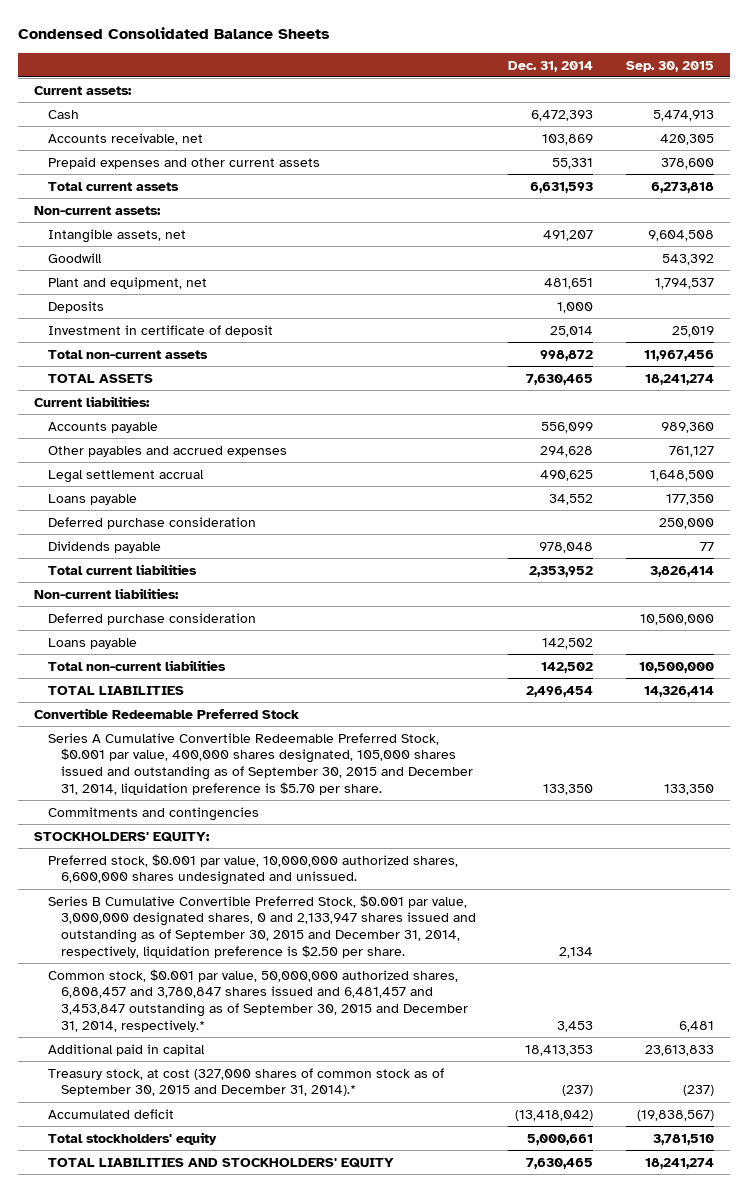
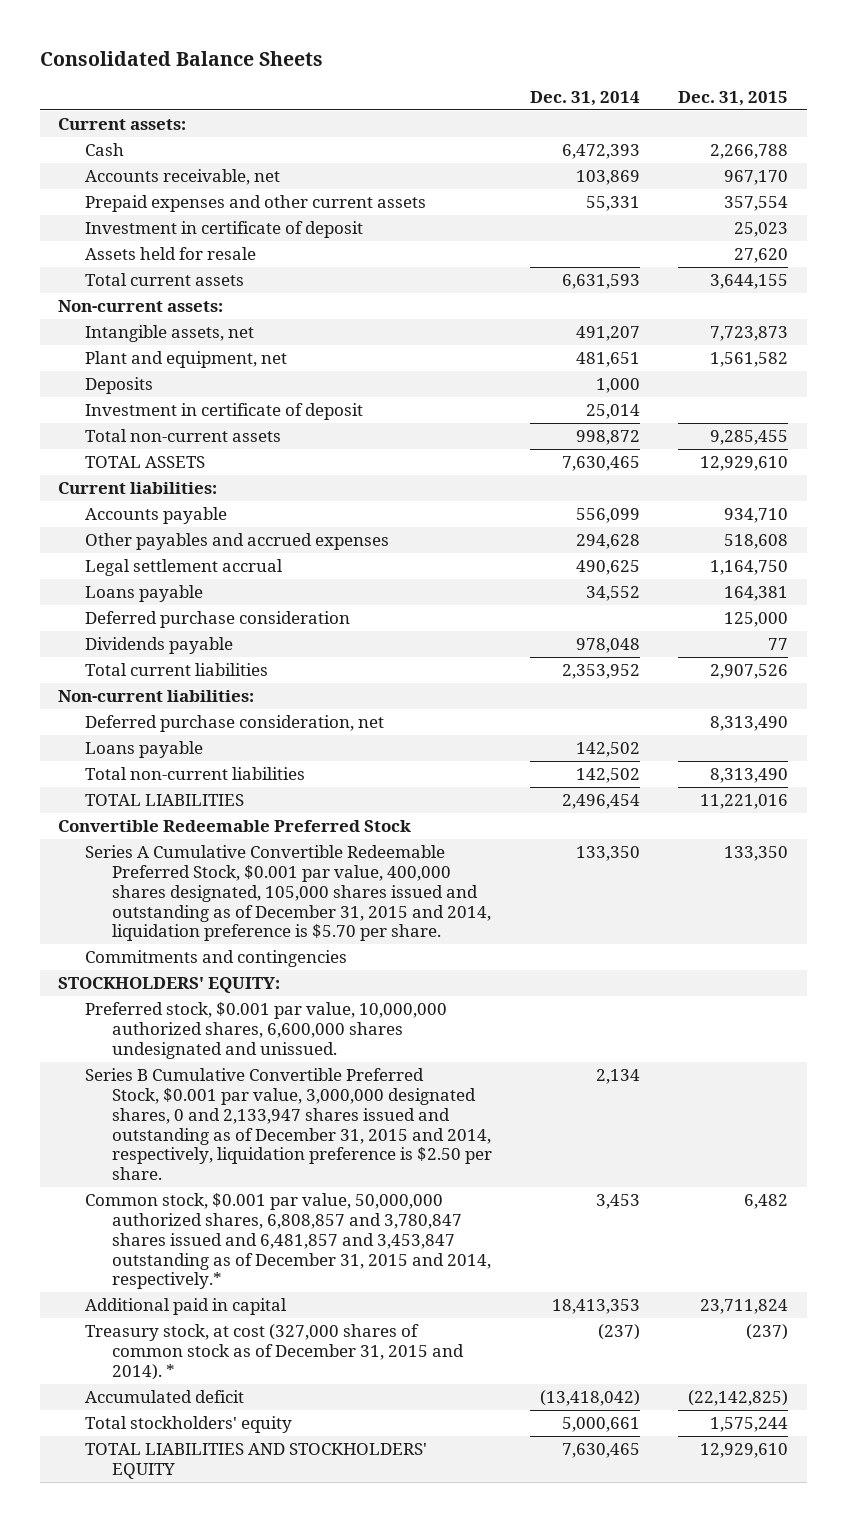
[17,27,330,40] Condensed Consolidated Balance Sheets -> [39,51,323,67] Consolidated Balance Sheets
[625,60,714,72] Sep. 30, 2015 -> none
none -> [678,90,789,106] Dec. 31, 2015
none -> [85,221,364,239] Investment in certificate of deposit
none -> [85,247,257,261] Assets held for resale
[47,252,102,263] Goodwill -> none
[47,612,256,625] Deferred purchase consideration -> [85,715,385,733] Deferred purchase consideration, net
[47,732,473,795] Series A Cumulative Convertible Redeemable Preferred Stock, $0.001 par value, 400,000 shares designated, 105,000 shares issued and outstanding as of September 30, 2015 and December 31, 2014, liquidation preference is $5.70 per share. -> [85,845,492,942] Series A Cumulative Convertible Redeemable Preferred Stock, $0.001 par value, 400,000 shares designated, 105,000 shares issued and outstanding as of December 31, 2015 and 2014, liquidation preference is $5.70 per share.
[47,894,476,958] Series B Cumulative Convertible Preferred Stock, $0.001 par value, 3,000,000 designated shares, 0 and 2,133,947 shares issued and outstanding as of September 30, 2015 and December 31, 2014, respectively, liquidation preference is $2.50 per share. -> [85,1068,493,1181] Series B Cumulative Convertible Preferred Stock, $0.001 par value, 3,000,000 designated shares, 0 and 2,133,947 shares issued and outstanding as of December 31, 2015 and 2014, respectively, liquidation preference is $2.50 per share.
[47,968,468,1032] Common stock, $0.001 par value, 50,000,000 authorized shares, 6,808,457 and 3,780,847 shares issued and 6,481,457 and 3,453,847 outstanding as of September 30, 2015 and December 31, 2014, respectively.* -> [85,1193,492,1290] Common stock, $0.001 par value, 50,000,000 authorized shares, 6,808,857 and 3,780,847 shares issued and 6,481,857 and 3,453,847 outstanding as of December 31, 2015 and 2014, respectively.*
[47,1067,444,1097] Treasury stock, at cost (327,000 shares of common stock as of September 30, 2015 and December 31, 2014).* -> [85,1324,465,1380] Treasury stock, at cost (327,000 shares of common stock as of December 31, 2015 and 2014). *

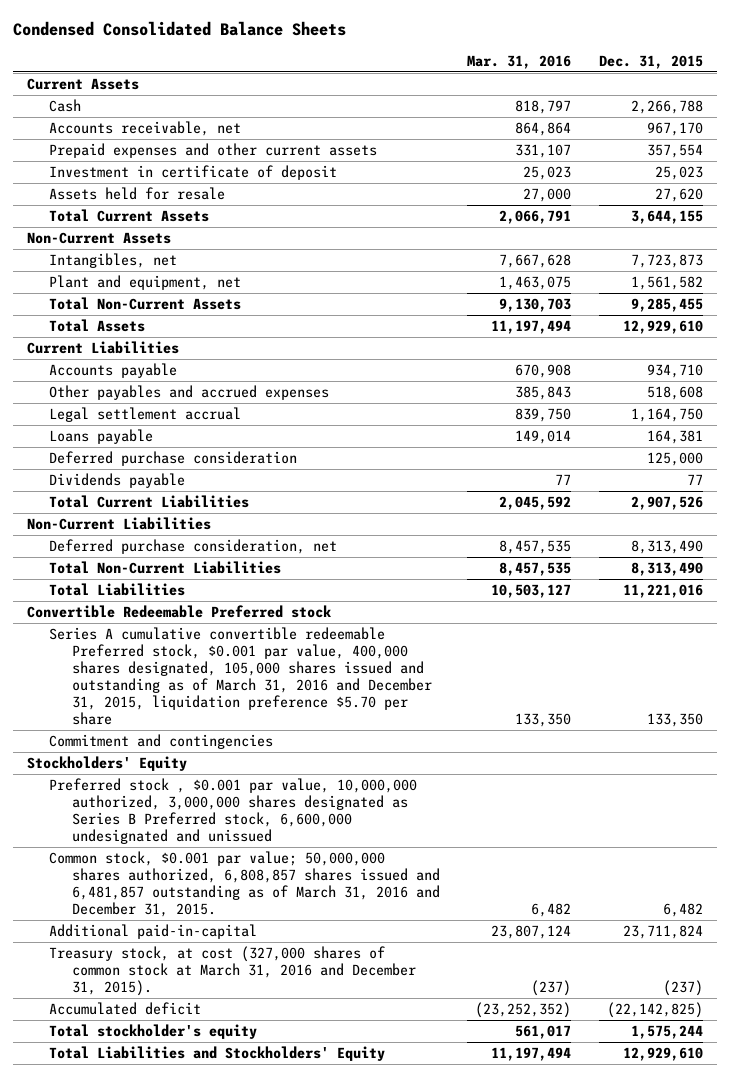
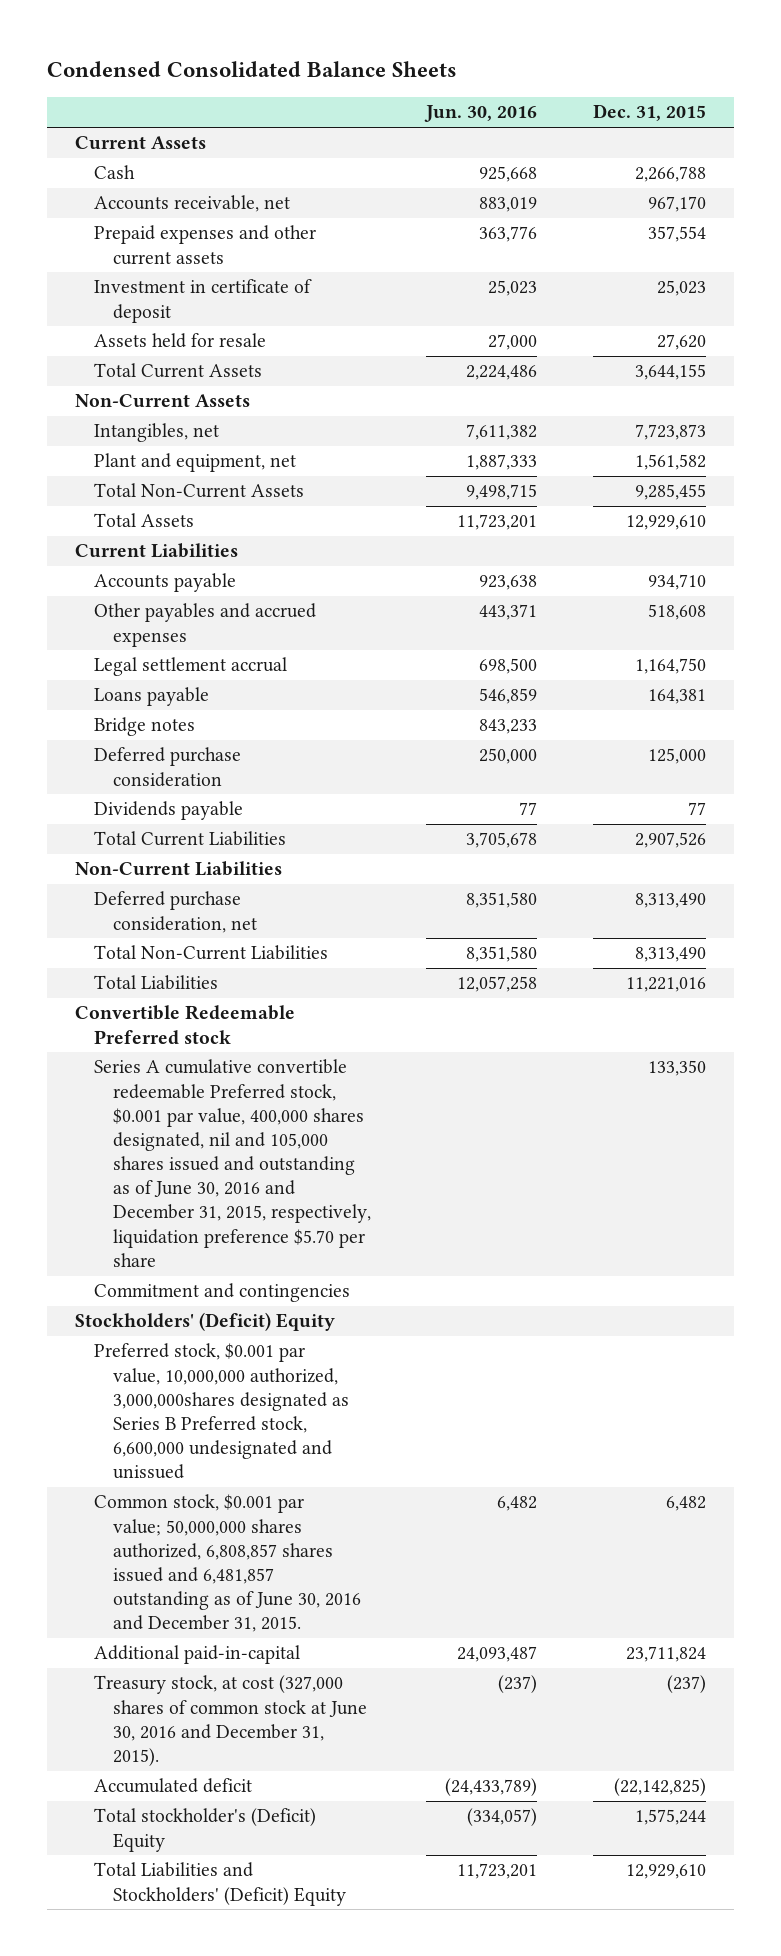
[467,54,572,69] Mar. 31, 2016 -> none
none -> [424,105,538,123] Jun. 30, 2016
none -> [93,717,195,737] Bridge notes
[49,627,432,725] Series A cumulative convertible redeemable Preferred stock, $0.001 par value, 400,000 shares designated, 105,000 shares issued and outstanding as of March 31, 2016 and December 31, 2015, liquidation preference $5.70 per share -> [93,1059,371,1267] Series A cumulative convertible redeemable Preferred stock, $0.001 par value, 400,000 shares designated, nil and 105,000 shares issued and outstanding as of June 30, 2016 and December 31, 2015, respectively, liquidation preference $5.70 per share
[26,756,187,772] Stockholders' Equity -> [75,1312,336,1332] Stockholders' (Deficit) Equity
[49,778,418,844] Preferred stock , $0.001 par value, 10,000,000 authorized, 3,000,000 shares designated as Series B Preferred stock, 6,600,000 undesignated and unissued -> [93,1343,349,1480] Preferred stock, $0.001 par value, 10,000,000 authorized, 3,000,000shares designated as Series B Preferred stock, 6,600,000 undesignated and unissued
[49,851,440,917] Common stock, $0.001 par value; 50,000,000 shares authorized, 6,808,857 shares issued and 6,481,857 outstanding as of March 31, 2016 and December 31, 2015. -> [93,1494,361,1633] Common stock, $0.001 par value; 50,000,000 shares authorized, 6,808,857 shares issued and 6,481,857 outstanding as of June 30, 2016 and December 31, 2015.
[49,946,416,996] Treasury stock, at cost (327,000 shares of common stock at March 31, 2016 and December 31, 2015). -> [93,1675,367,1766] Treasury stock, at cost (327,000 shares of common stock at June 30, 2016 and December 31, 2015).
[49,1024,258,1040] Total stockholder's equity -> [93,1808,316,1852] Total stockholder's (Deficit) Equity
[49,1046,386,1062] Total Liabilities and Stockholders' Equity -> [93,1862,346,1906] Total Liabilities and Stockholders' (Deficit) Equity

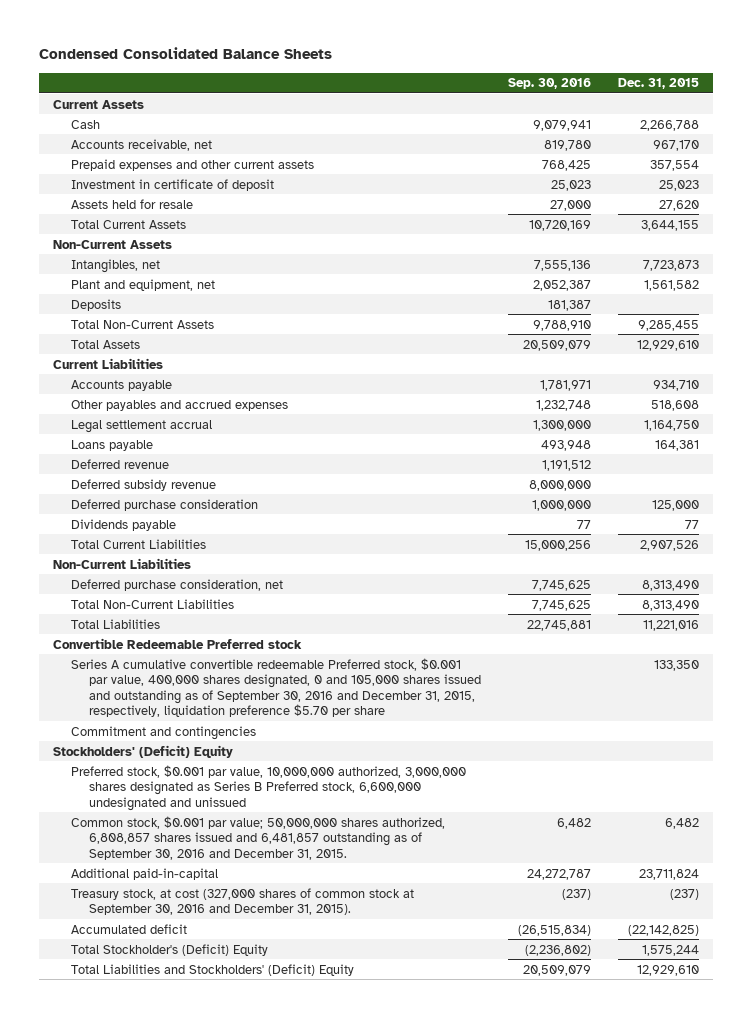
[424,105,538,123] Jun. 30, 2016 -> none
none -> [507,78,591,90] Sep. 30, 2016
none -> [70,298,121,311] Deposits
[93,717,195,737] Bridge notes -> none
none -> [70,458,169,469] Deferred revenue
none -> [70,478,216,491] Deferred subsidy revenue
[93,1059,371,1267] Series A cumulative convertible redeemable Preferred stock, $0.001 par value, 400,000 shares designated, nil and 105,000 shares issued and outstanding as of June 30, 2016 and December 31, 2015, respectively, liquidation preference $5.70 per share -> [70,657,481,718] Series A cumulative convertible redeemable Preferred stock, $0.001 par value, 400,000 shares designated, 0 and 105,000 shares issued and outstanding as of September 30, 2016 and December 31, 2015, respectively, liquidation preference $5.70 per share
[93,1343,349,1480] Preferred stock, $0.001 par value, 10,000,000 authorized, 3,000,000shares designated as Series B Preferred stock, 6,600,000 undesignated and unissued -> [70,764,466,811] Preferred stock, $0.001 par value, 10,000,000 authorized, 3,000,000 shares designated as Series B Preferred stock, 6,600,000 undesignated and unissued
[93,1494,361,1633] Common stock, $0.001 par value; 50,000,000 shares authorized, 6,808,857 shares issued and 6,481,857 outstanding as of June 30, 2016 and December 31, 2015. -> [70,815,445,860] Common stock, $0.001 par value; 50,000,000 shares authorized, 6,808,857 shares issued and 6,481,857 outstanding as of September 30, 2016 and December 31, 2015.
[93,1675,367,1766] Treasury stock, at cost (327,000 shares of common stock at June 30, 2016 and December 31, 2015). -> [70,887,414,916] Treasury stock, at cost (327,000 shares of common stock at September 30, 2016 and December 31, 2015).
[93,1808,316,1852] Total stockholder's (Deficit) Equity -> [70,943,268,956] Total Stockholder's (Deficit) Equity

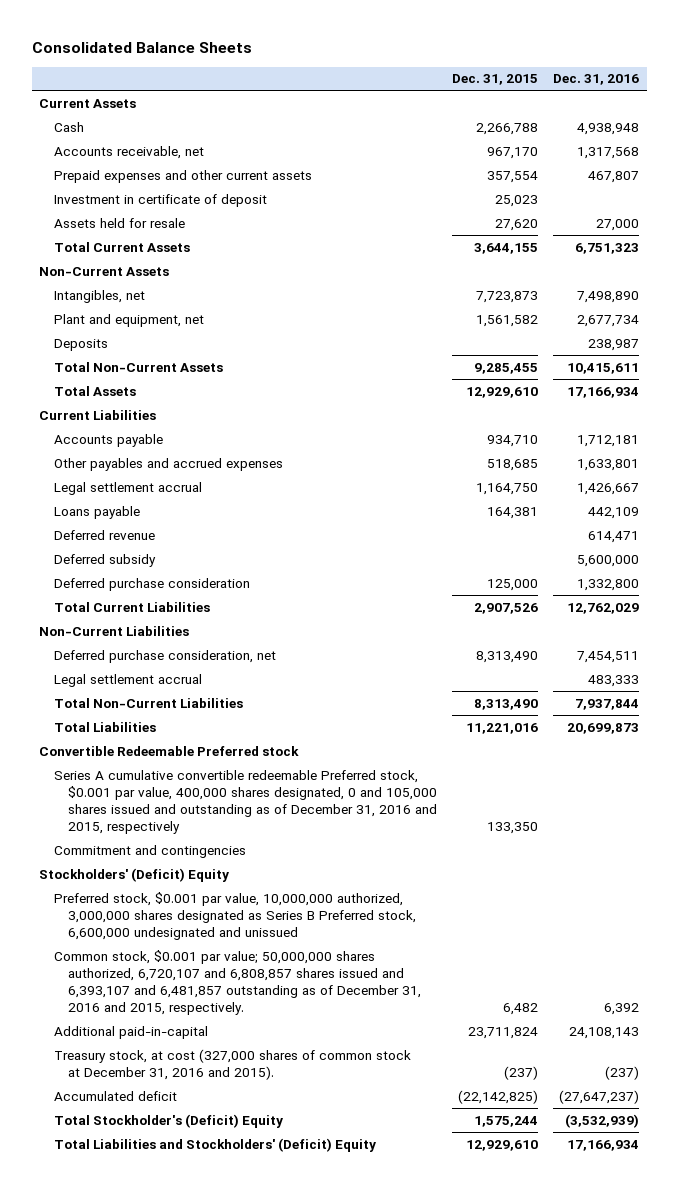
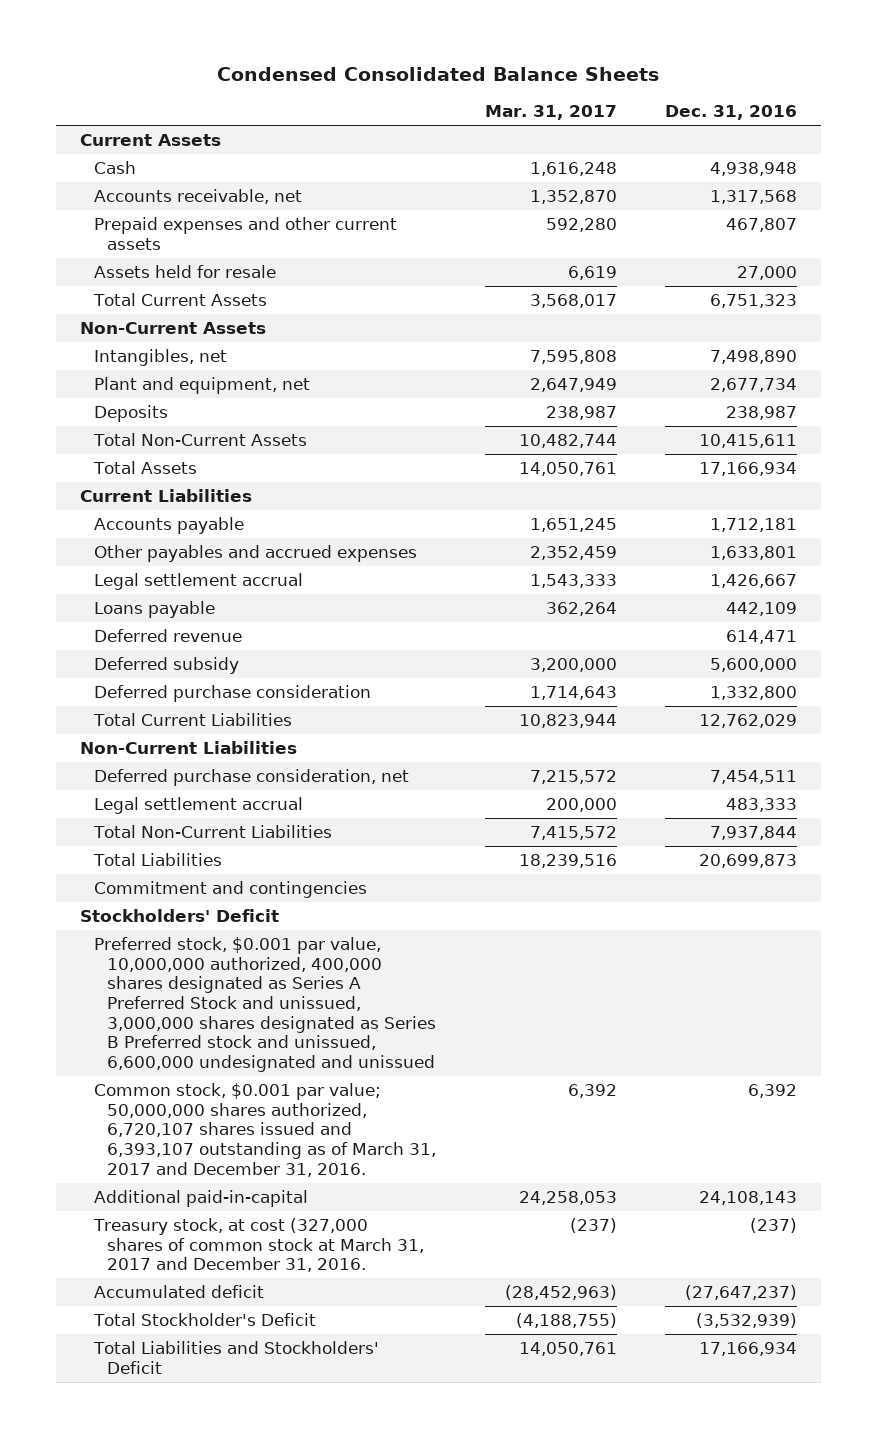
[31,42,252,54] Consolidated Balance Sheets -> [217,66,660,81] Condensed Consolidated Balance Sheets
[452,74,539,86] Dec. 31, 2015 -> none
none -> [484,105,617,121] Mar. 31, 2017
[53,193,267,207] Investment in certificate of deposit -> none
[39,745,300,756] Convertible Redeemable Preferred stock -> none
[53,769,438,835] Series A cumulative convertible redeemable Preferred stock, $0.001 par value, 400,000 shares designated, 0 and 105,000 shares issued and outstanding as of December 31, 2016 and 2015, respectively -> none
[39,867,230,882] Stockholders' (Deficit) Equity -> [79,908,279,922] Stockholders' Deficit
[53,891,417,941] Preferred stock, $0.001 par value, 10,000,000 authorized, 3,000,000 shares designated as Series B Preferred stock, 6,600,000 undesignated and unissued -> [93,936,437,1073] Preferred stock, $0.001 par value, 10,000,000 authorized, 400,000 shares designated as Series A Preferred Stock and unissued, 3,000,000 shares designated as Series B Preferred stock and unissued, 6,600,000 undesignated and unissued
[53,949,422,1016] Common stock, $0.001 par value; 50,000,000 shares authorized, 6,720,107 and 6,808,857 shares issued and 6,393,107 and 6,481,857 outstanding as of December 31, 2016 and 2015, respectively. -> [93,1082,437,1177] Common stock, $0.001 par value; 50,000,000 shares authorized, 6,720,107 shares issued and 6,393,107 outstanding as of March 31, 2017 and December 31, 2016.
[53,1048,411,1080] Treasury stock, at cost (327,000 shares of common stock at December 31, 2016 and 2015). -> [92,1217,425,1273] Treasury stock, at cost (327,000 shares of common stock at March 31, 2017 and December 31, 2016.
[53,1113,283,1128] Total Stockholder's (Deficit) Equity -> [92,1312,316,1326] Total Stockholder's Deficit
[53,1137,376,1152] Total Liabilities and Stockholders' (Deficit) Equity -> [92,1340,379,1374] Total Liabilities and Stockholders' Deficit

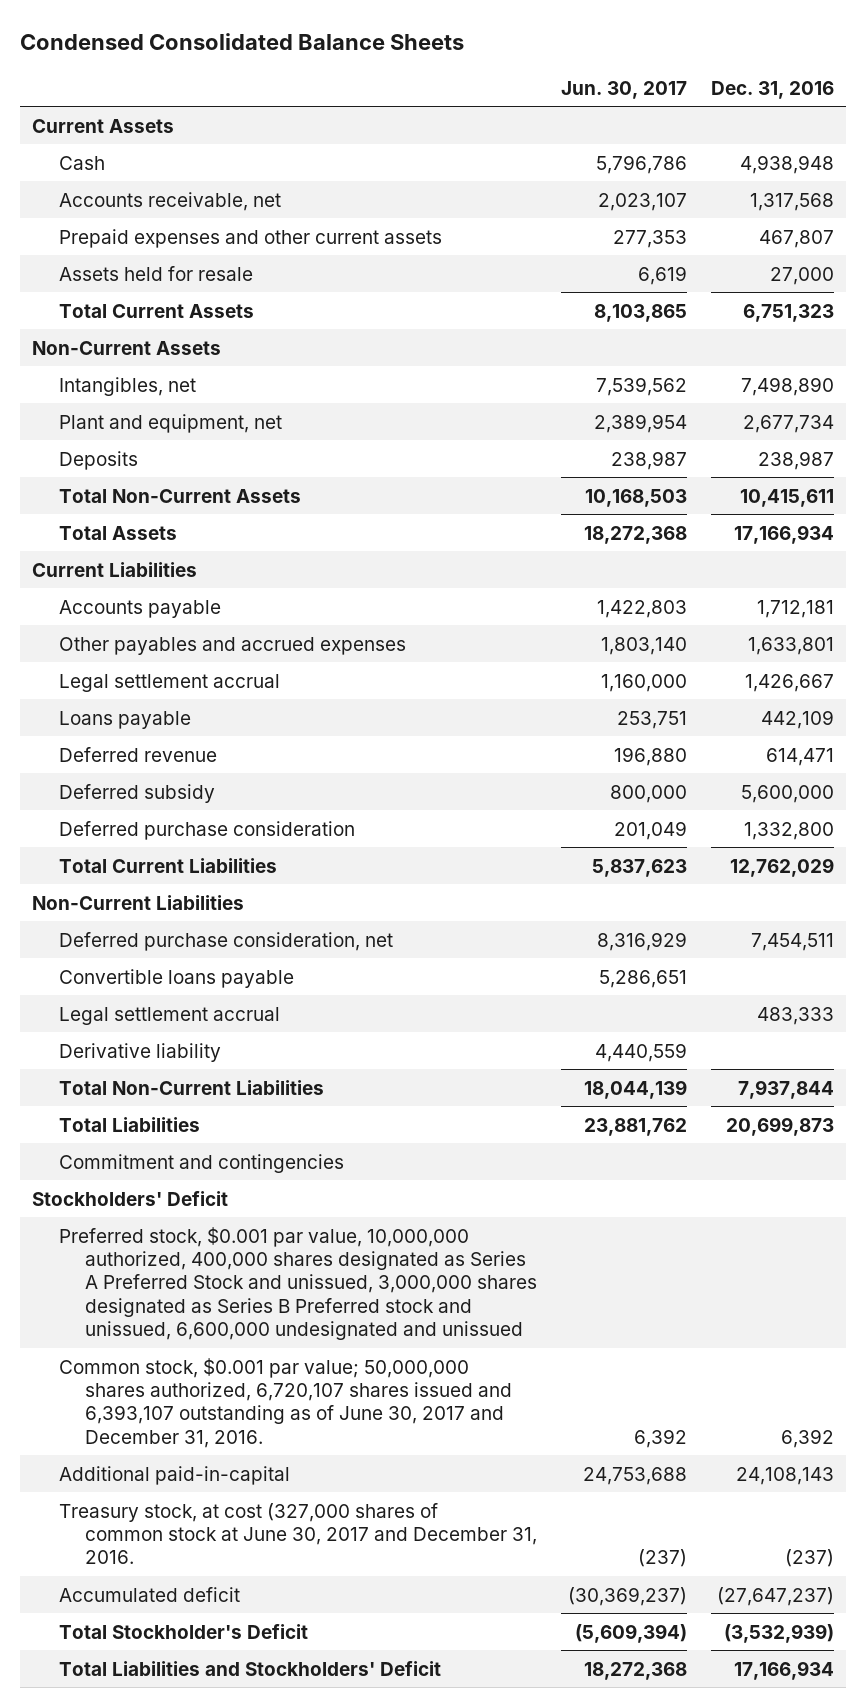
[484,105,617,121] Mar. 31, 2017 -> none
none -> [561,80,688,99] Jun. 30, 2017
none -> [58,968,294,988] Convertible loans payable
none -> [58,1042,221,1062] Derivative liability
[93,1082,437,1177] Common stock, $0.001 par value; 50,000,000 shares authorized, 6,720,107 shares issued and 6,393,107 outstanding as of March 31, 2017 and December 31, 2016. -> [58,1357,513,1448] Common stock, $0.001 par value; 50,000,000 shares authorized, 6,720,107 shares issued and 6,393,107 outstanding as of June 30, 2017 and December 31, 2016.
[92,1217,425,1273] Treasury stock, at cost (327,000 shares of common stock at March 31, 2017 and December 31, 2016. -> [58,1502,538,1565] Treasury stock, at cost (327,000 shares of common stock at June 30, 2017 and December 31, 2016.

